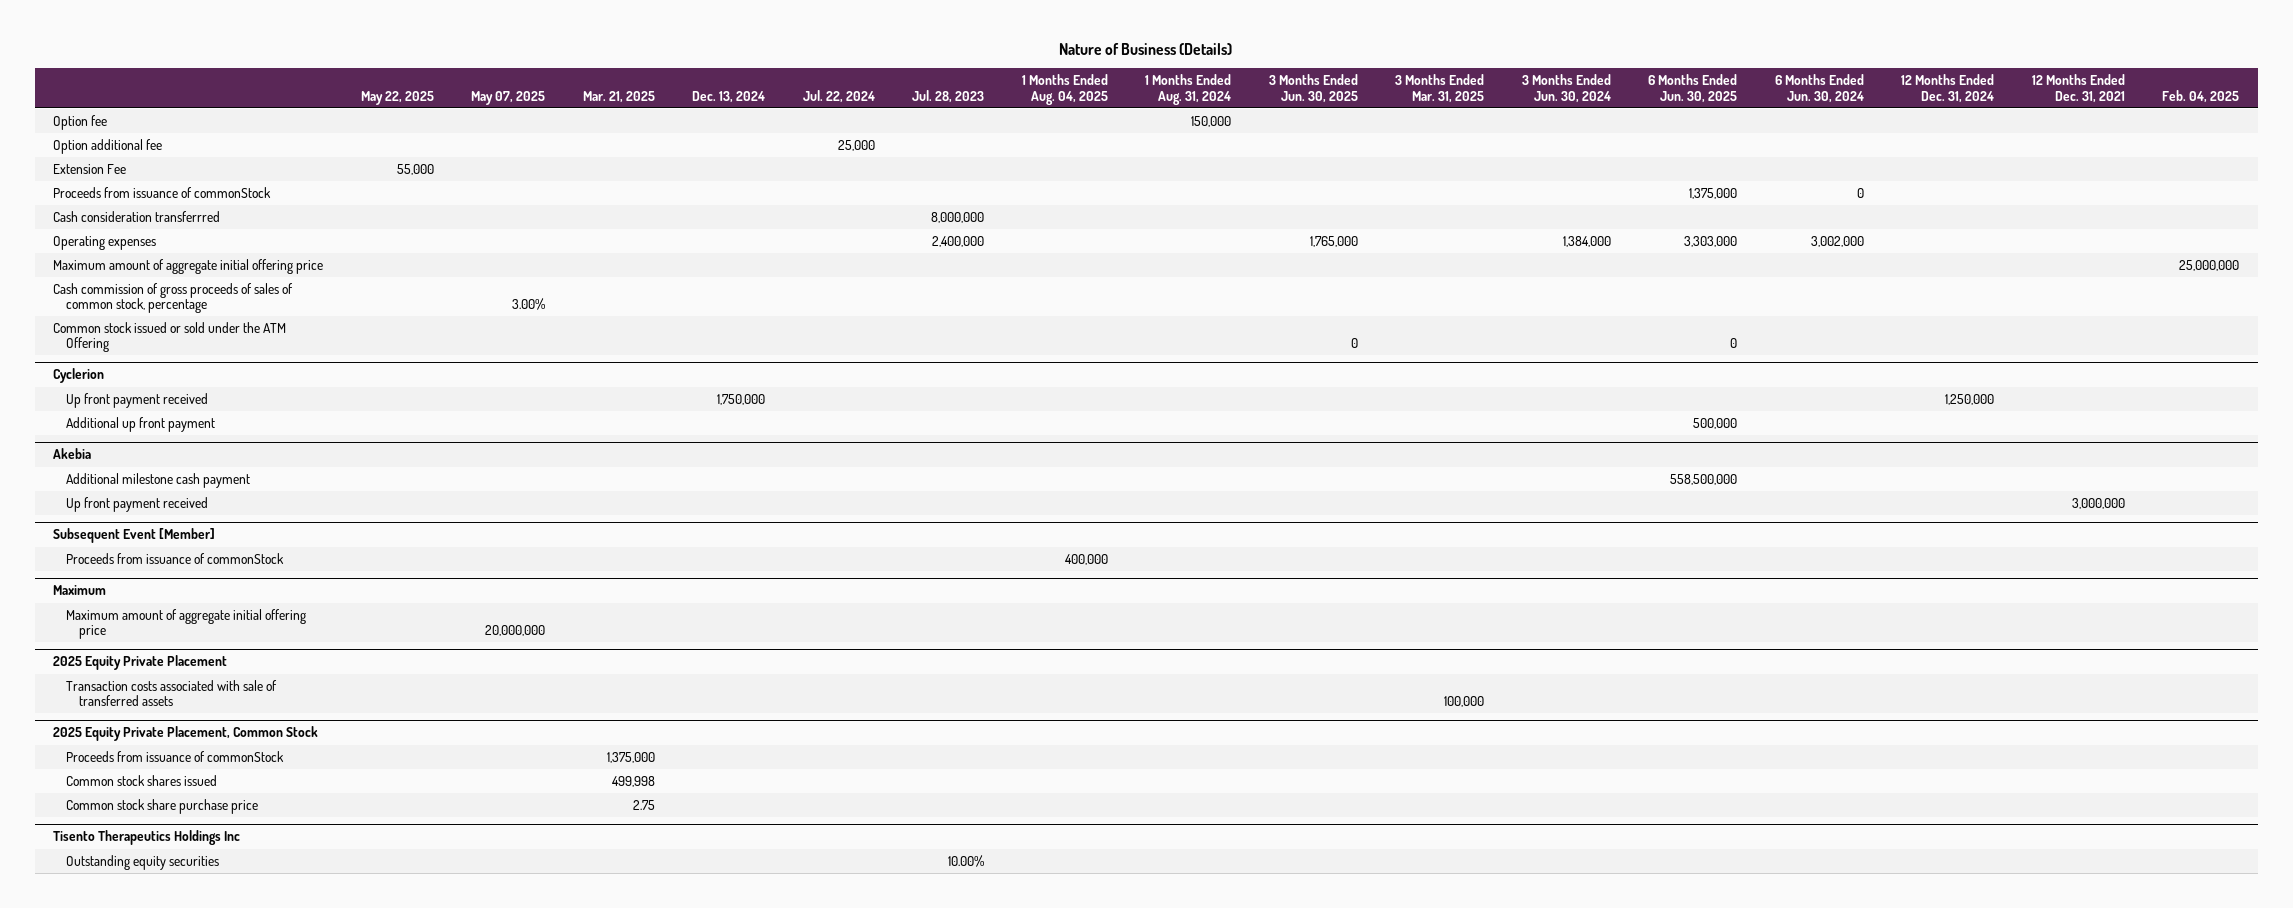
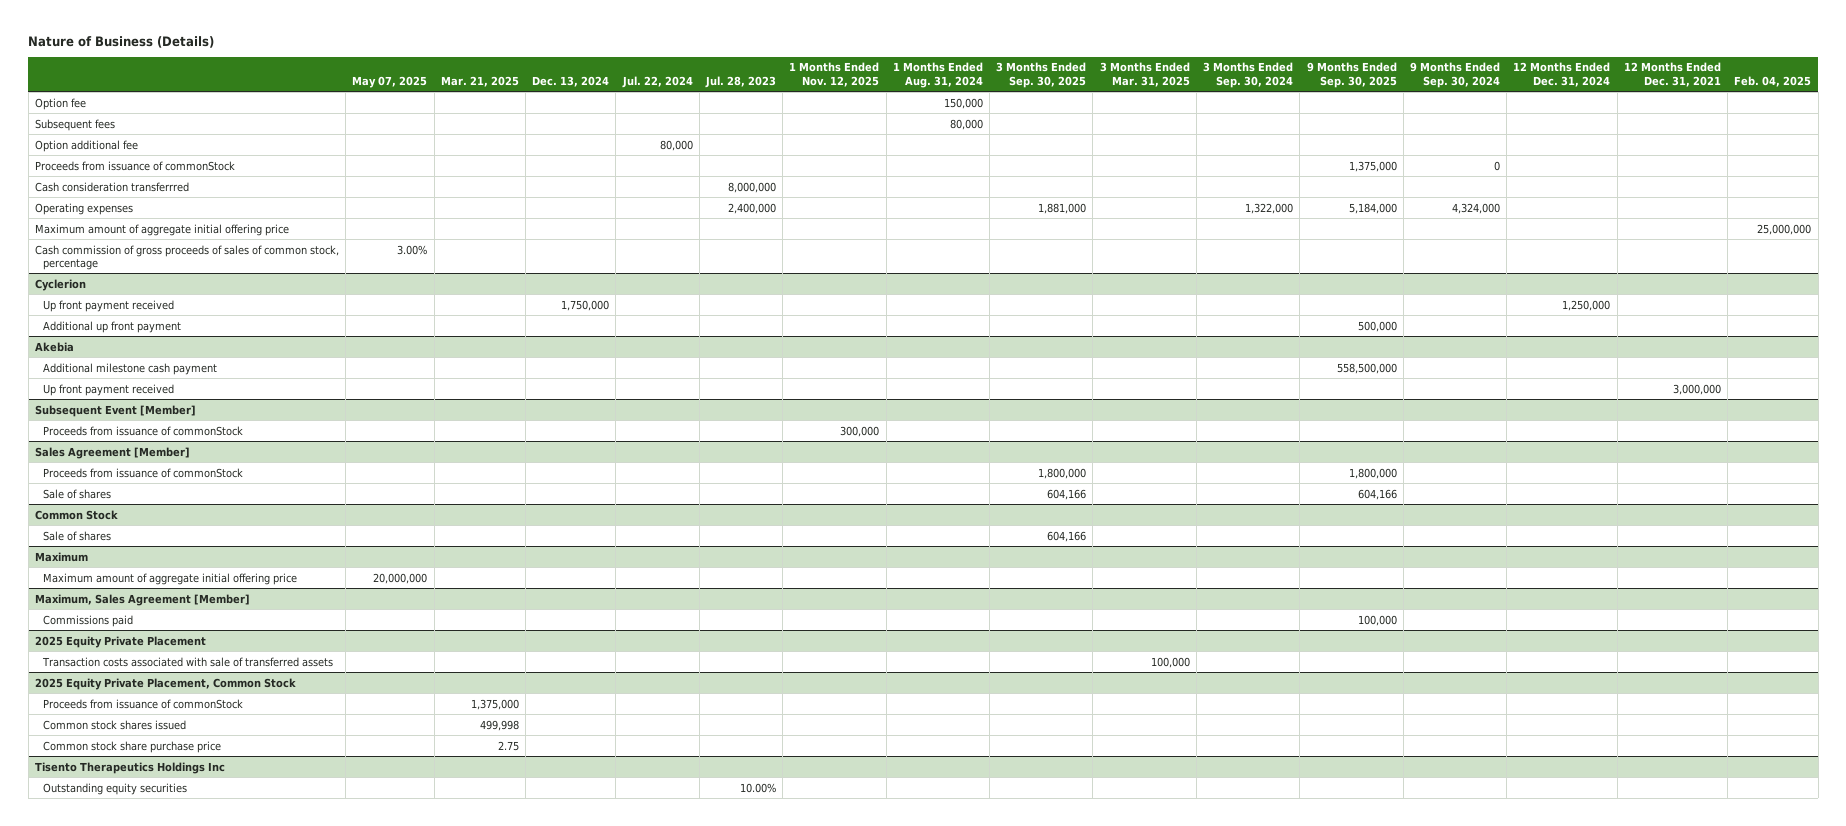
[360,90,434,105] May 22, 2025 -> none
[1021,74,1108,105] 1 Months Ended Aug. 04, 2025 -> none
[1268,74,1358,103] 3 Months Ended Jun. 30, 2025 -> none
[1521,74,1611,103] 3 Months Ended Jun. 30, 2024 -> none
[1648,74,1738,103] 6 Months Ended Jun. 30, 2025 -> none
[1774,74,1864,103] 6 Months Ended Jun. 30, 2024 -> none
none -> [789,62,880,87] 1 Months Ended Nov. 12, 2025
none -> [996,62,1087,88] 3 Months Ended Sep. 30, 2025
none -> [1203,62,1294,88] 3 Months Ended Sep. 30, 2024
none -> [1306,62,1397,88] 9 Months Ended Sep. 30, 2025
none -> [1410,62,1501,88] 9 Months Ended Sep. 30, 2024
[53,163,127,174] Extension Fee -> none
none -> [34,118,115,131] Subsequent fees
[837,139,875,151] 25,000 -> [659,139,693,151] 80,000
[53,321,287,353] Common stock issued or sold under the ATM Offering -> none
none -> [34,446,190,459] Sales Agreement [Member]
none -> [43,467,244,478] Proceeds from issuance of commonStock
none -> [43,488,112,499] Sale of shares
none -> [34,509,118,520] Common Stock
none -> [43,530,112,541] Sale of shares
none -> [34,593,250,606] Maximum, Sales Agreement [Member]
none -> [43,614,134,627] Commissions paid

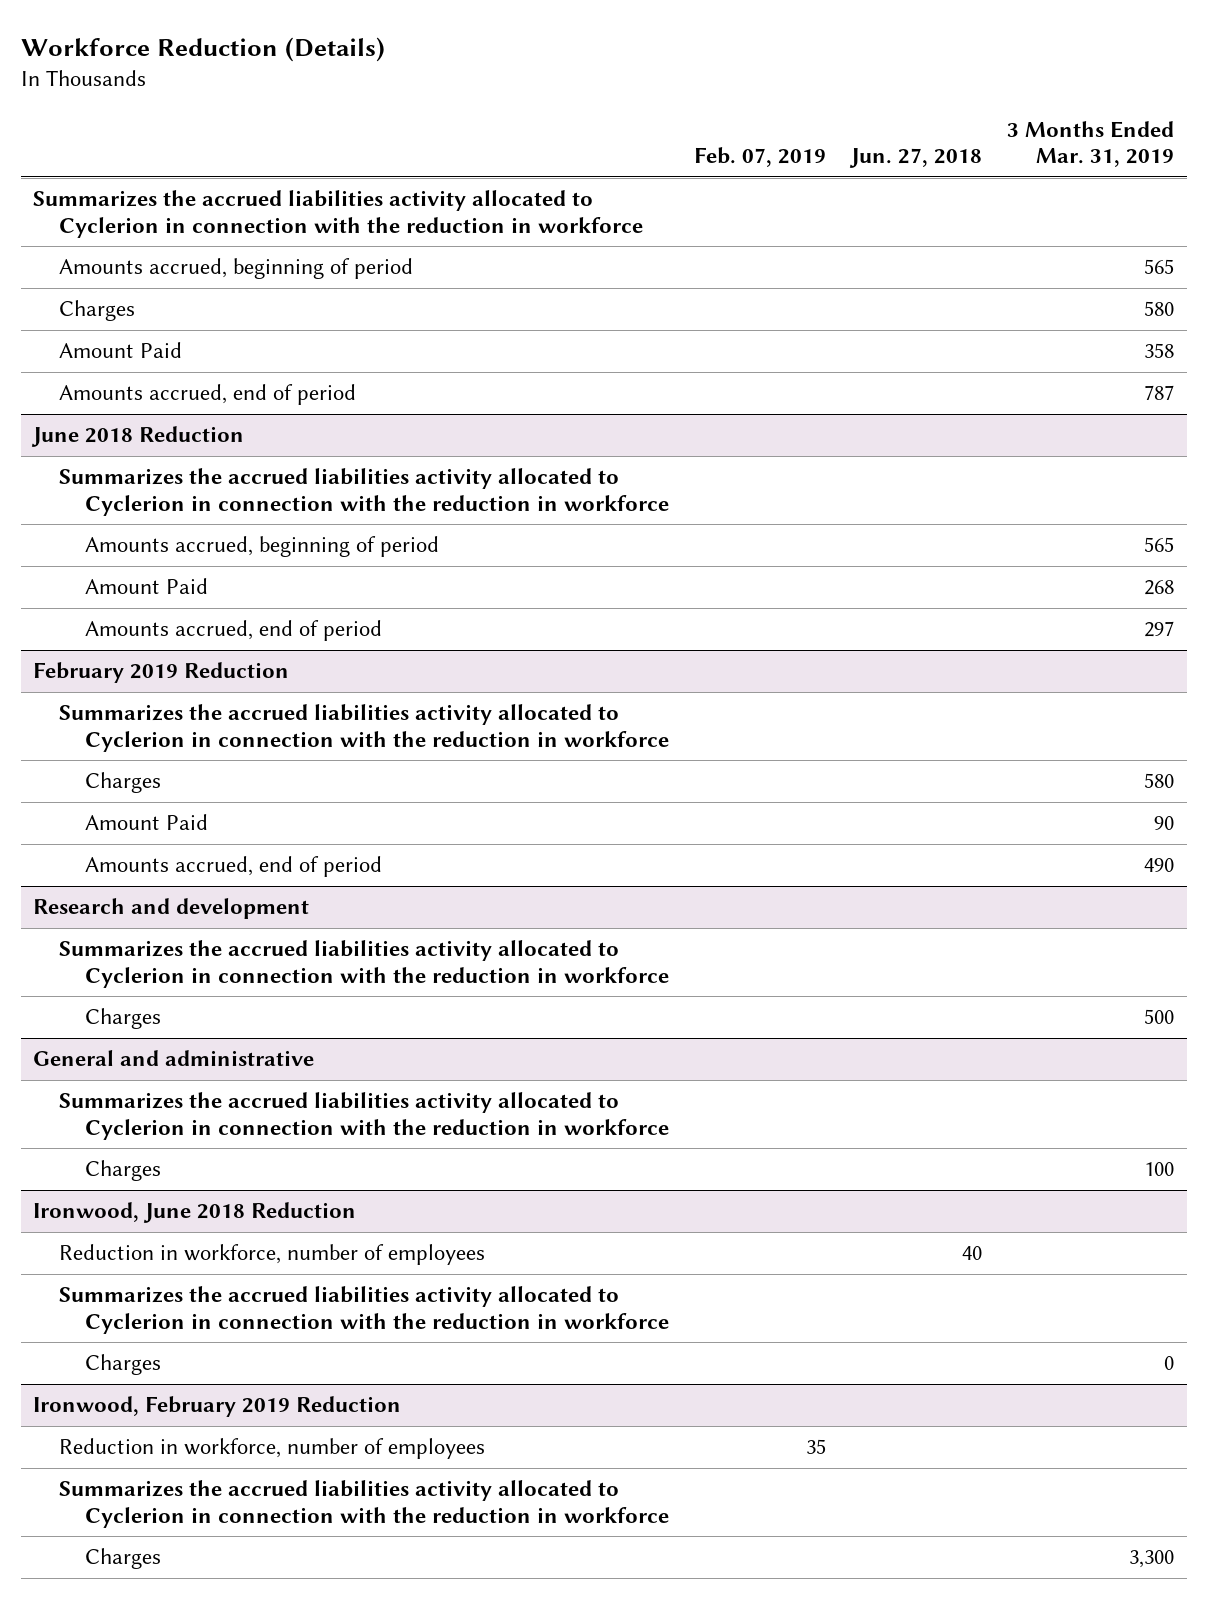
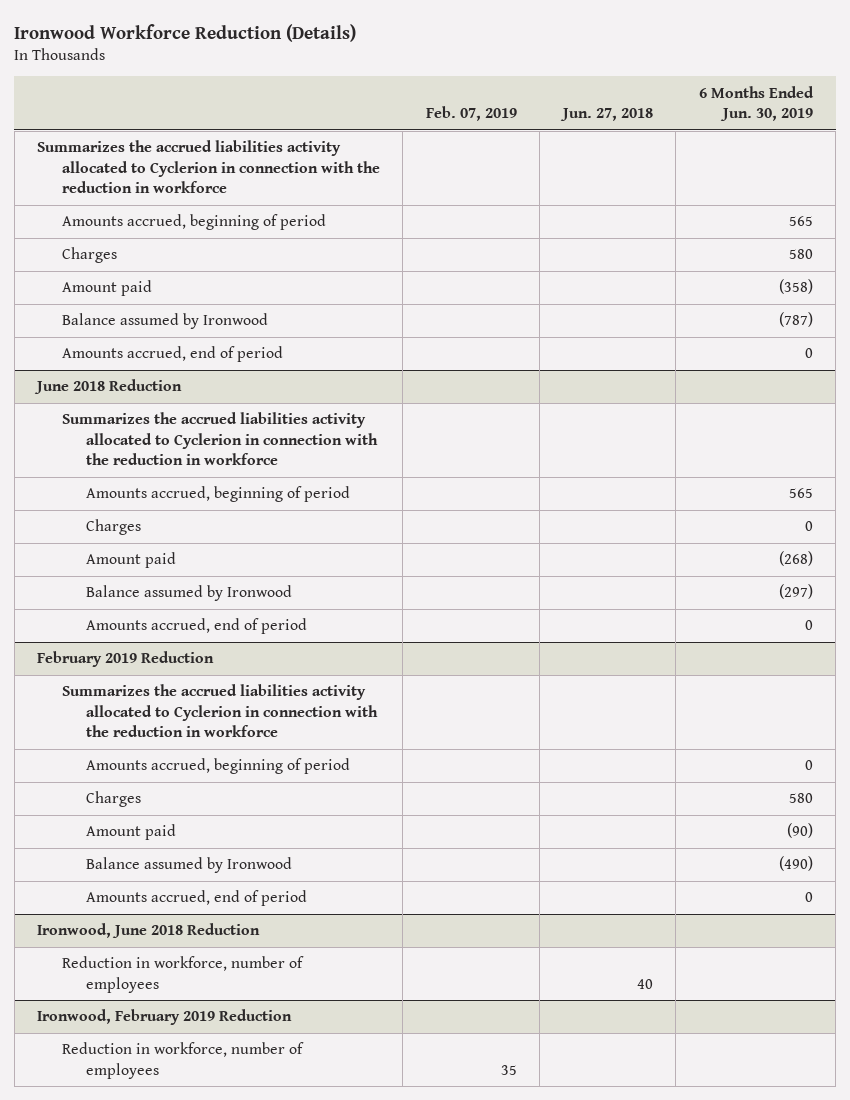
[20,36,385,62] Workforce Reduction (Details) -> [14,23,357,42] Ironwood Workforce Reduction (Details)
[1007,120,1175,168] 3 Months Ended Mar. 31, 2019 -> none
none -> [698,85,814,122] 6 Months Ended Jun. 30, 2019
[58,342,182,359] Amount Paid -> [61,280,152,297] Amount paid
none -> [61,313,268,330] Balance assumed by Ironwood
none -> [85,519,141,536] Charges
[84,578,208,595] Amount Paid -> [85,552,176,569] Amount paid
none -> [85,585,292,602] Balance assumed by Ironwood
none -> [85,758,350,775] Amounts accrued, beginning of period
[84,814,208,831] Amount Paid -> [85,824,176,841] Amount paid
none -> [85,857,292,874] Balance assumed by Ironwood
[33,898,310,920] Research and development -> none
[58,940,669,988] Summarizes the accrued liabilities activity allocated to Cyclerion in connection with the reduction in workforce -> none
[84,1008,161,1030] Charges -> none
[33,1050,315,1067] General and administrative -> none
[58,1092,669,1140] Summarizes the accrued liabilities activity allocated to Cyclerion in connection with the reduction in workforce -> none
[84,1160,161,1182] Charges -> none
[58,1286,669,1334] Summarizes the accrued liabilities activity allocated to Cyclerion in connection with the reduction in workforce -> none
[84,1354,161,1376] Charges -> none
[58,1480,669,1528] Summarizes the accrued liabilities activity allocated to Cyclerion in connection with the reduction in workforce -> none
[84,1548,161,1570] Charges -> none

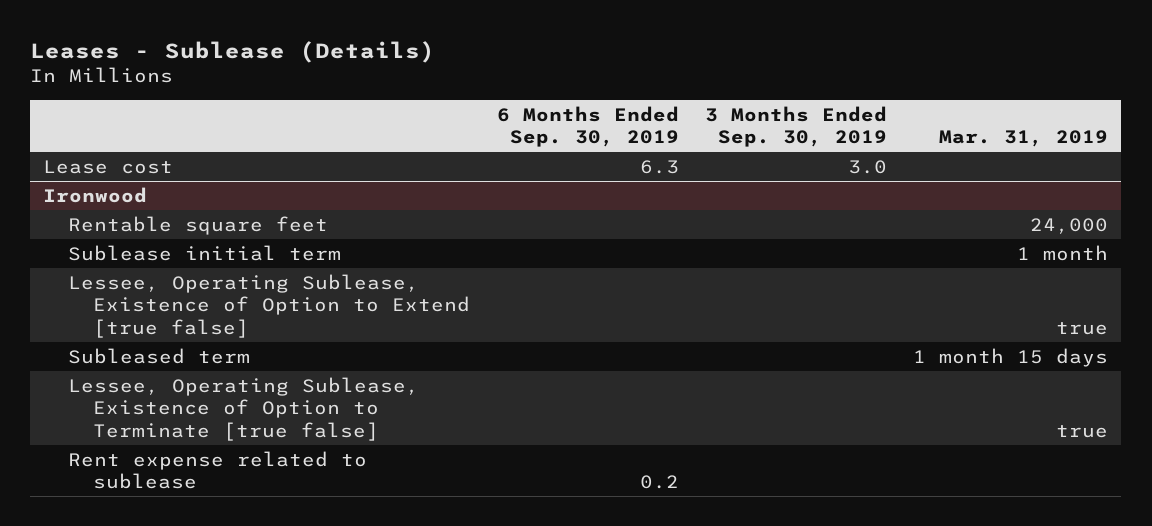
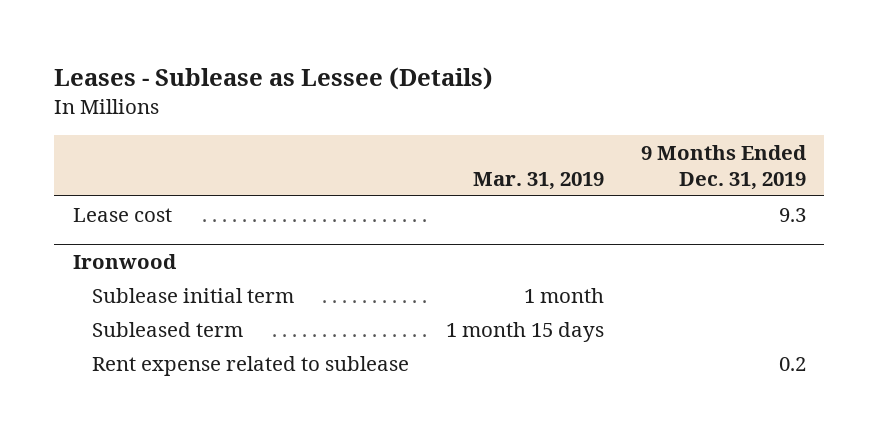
[30,40,436,63] Leases - Sublease (Details) -> [54,67,494,91] Leases - Sublease as Lessee (Details)
[496,105,679,148] 6 Months Ended Sep. 30, 2019 -> none
[704,105,887,148] 3 Months Ended Sep. 30, 2019 -> none
none -> [640,144,807,191] 9 Months Ended Dec. 31, 2019
[68,215,329,235] Rentable square feet -> none
[68,273,471,338] Lessee, Operating Sublease, Existence of Option to Extend [true false] -> none
[68,376,420,441] Lessee, Operating Sublease, Existence of Option to Terminate [true false] -> none

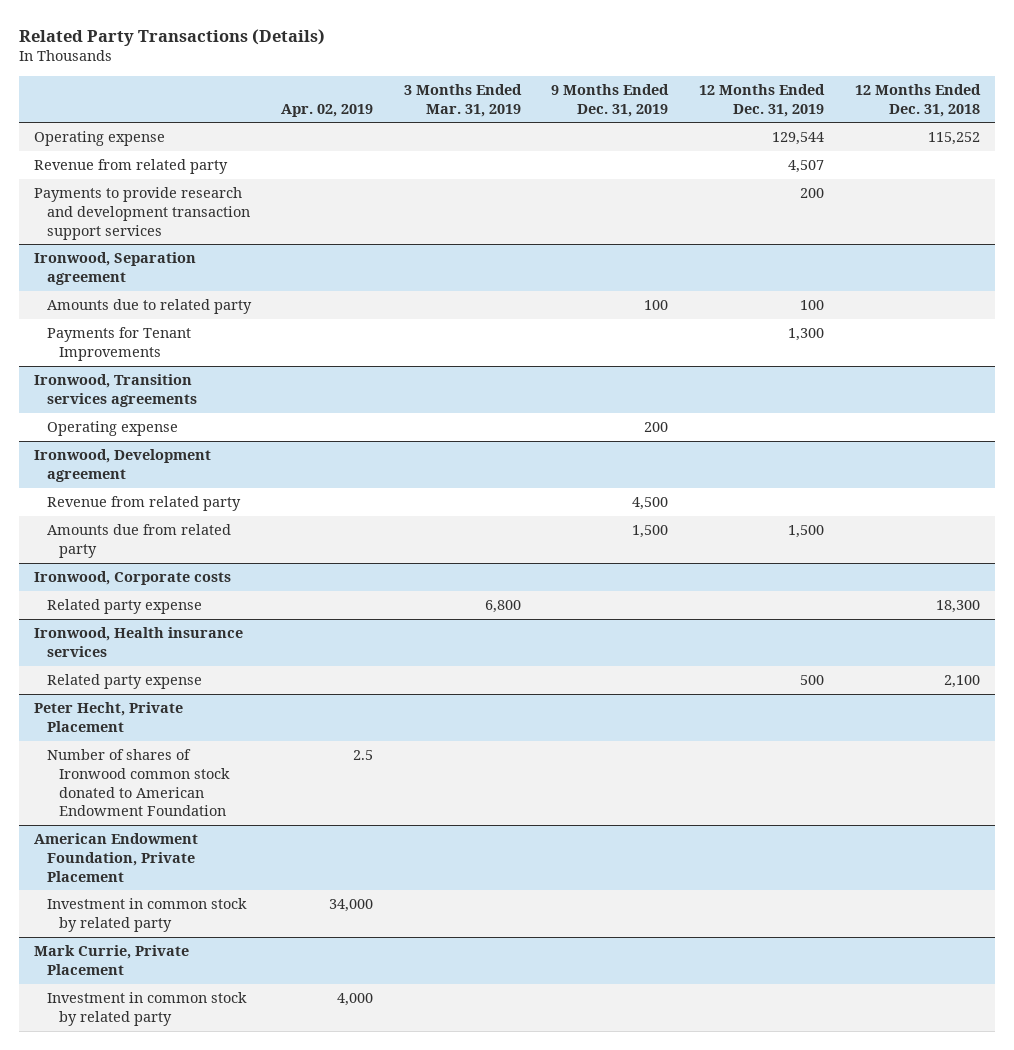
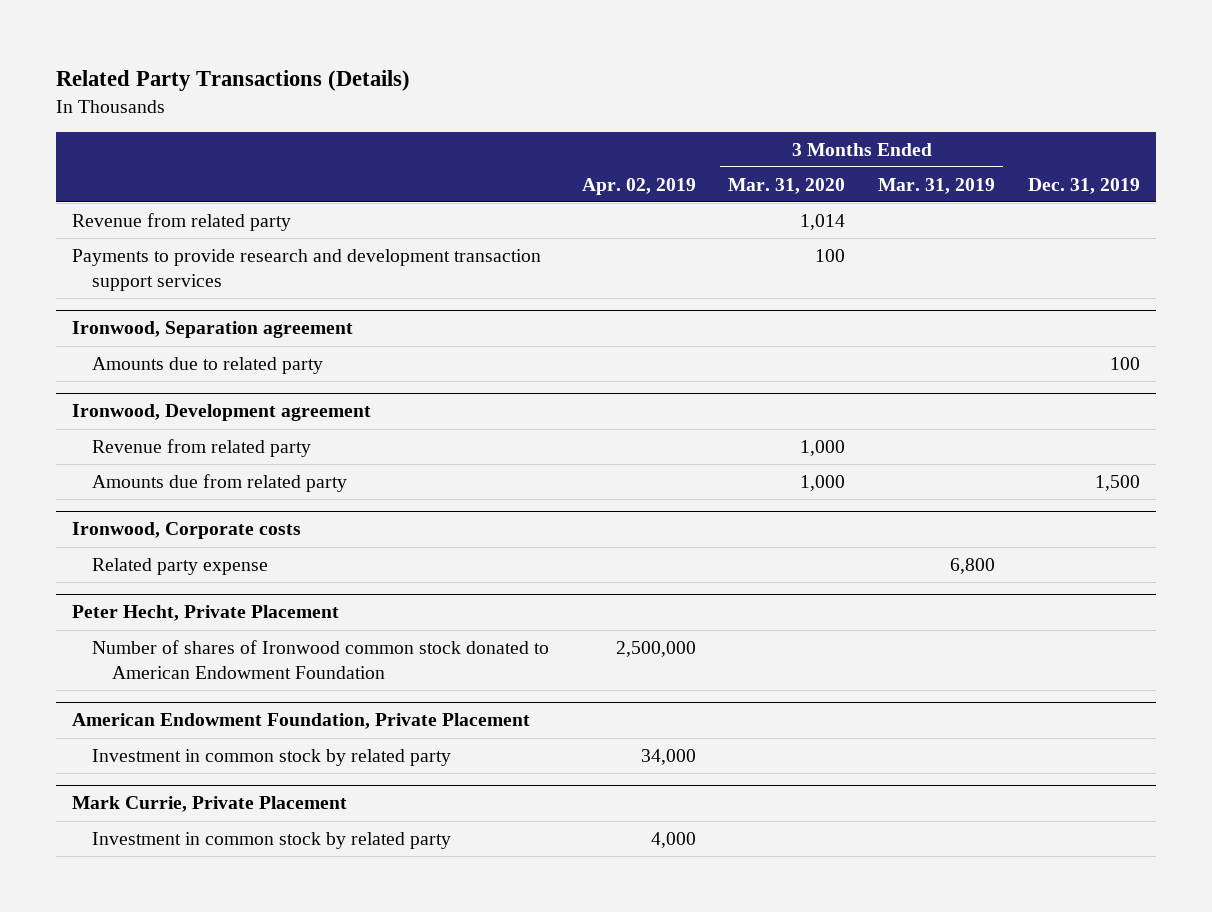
[551,83,670,117] 9 Months Ended Dec. 31, 2019 -> none
[698,83,825,117] 12 Months Ended Dec. 31, 2019 -> none
[854,83,981,117] 12 Months Ended Dec. 31, 2018 -> none
none -> [728,177,846,194] Mar. 31, 2020
none -> [1027,177,1140,194] Dec. 31, 2019
[34,131,166,147] Operating expense -> none
[46,327,191,361] Payments for Tenant Improvements -> none
[34,374,197,407] Ironwood, Transition services agreements -> none
[46,421,178,437] Operating expense -> none
[34,627,244,657] Ironwood, Health insurance services -> none
[46,674,202,690] Related party expense -> none
[353,750,374,761] 2.5 -> [615,640,696,657] 2,500,000

